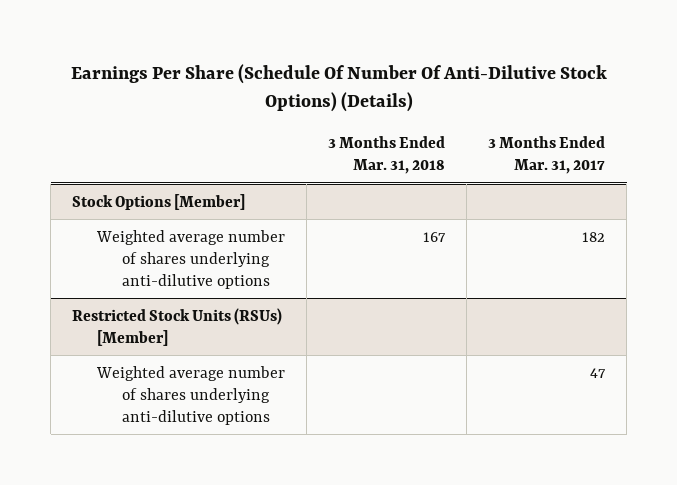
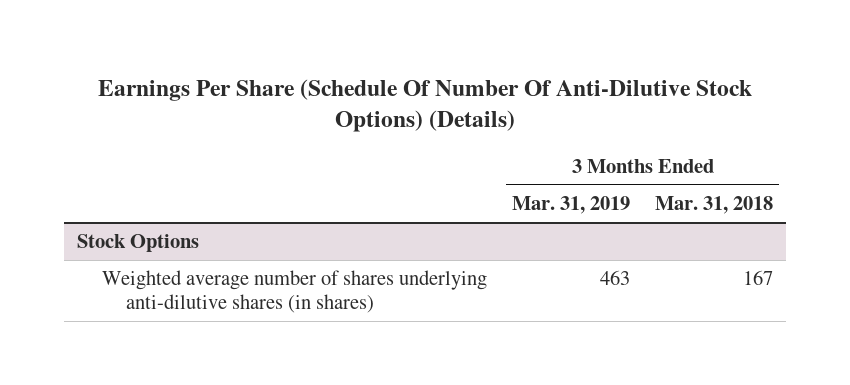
[488,136,606,175] 3 Months Ended Mar. 31, 2017 -> none
none -> [511,196,630,215] Mar. 31, 2019
[72,307,283,346] Restricted Stock Units (RSUs) [Member] -> none
[96,365,286,425] Weighted average number of shares underlying anti-dilutive options -> none
[72,193,246,210] Stock Options [Member] -> [76,234,199,253] Stock Options
[96,229,286,289] Weighted average number of shares underlying anti-dilutive options -> [101,270,487,313] Weighted average number of shares underlying anti-dilutive shares (in shares)

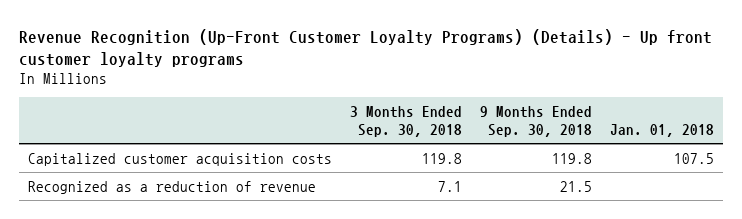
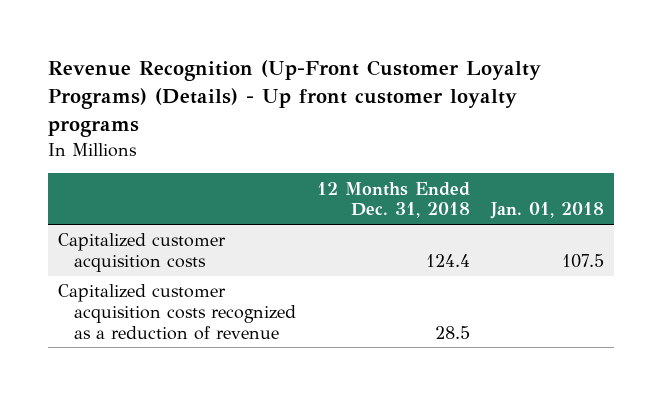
[350,106,463,137] 3 Months Ended Sep. 30, 2018 -> none
[480,106,593,137] 9 Months Ended Sep. 30, 2018 -> none
none -> [316,181,470,219] 12 Months Ended Dec. 31, 2018
[28,180,317,194] Recognized as a reduction of revenue -> [58,284,297,340] Capitalized customer acquisition costs recognized as a reduction of revenue

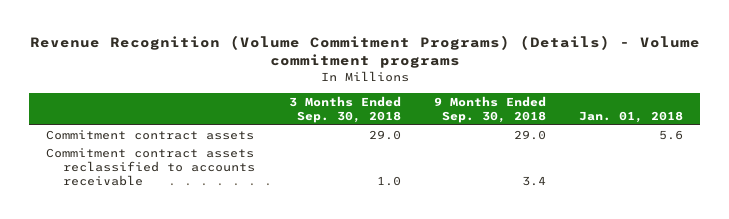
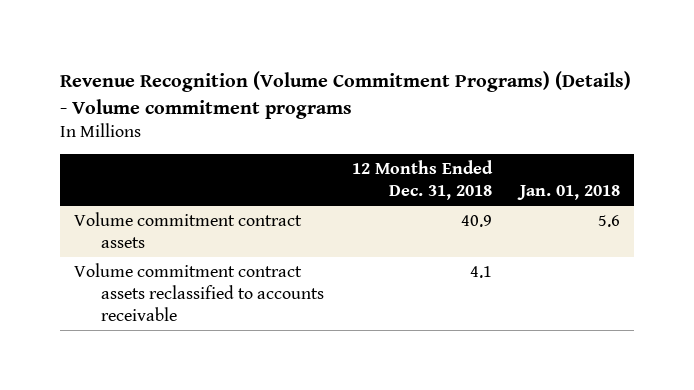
[288,95,401,123] 3 Months Ended Sep. 30, 2018 -> none
[433,95,546,123] 9 Months Ended Sep. 30, 2018 -> none
none -> [352,160,494,201] 12 Months Ended Dec. 31, 2018
[46,130,255,141] Commitment contract assets -> [73,211,302,248] Volume commitment contract assets
[46,148,256,187] Commitment contract assets reclassified to accounts receivable -> [73,262,325,321] Volume commitment contract assets reclassified to accounts receivable

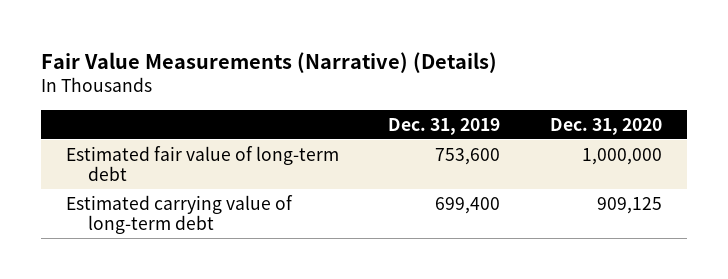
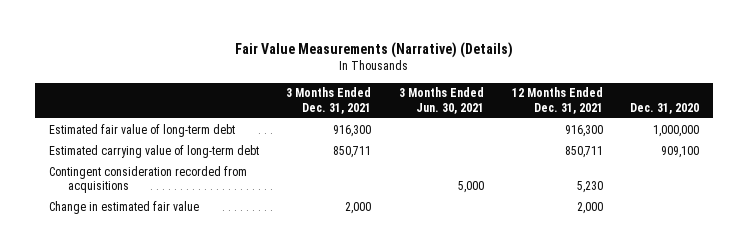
[388,117,501,135] Dec. 31, 2019 -> none
none -> [286,87,372,114] 3 Months Ended Dec. 31, 2021
none -> [399,87,485,114] 3 Months Ended Jun. 30, 2021
none -> [511,87,603,114] 12 Months Ended Dec. 31, 2021
[596,196,662,214] 909,125 -> [661,145,700,158] 909,100
none -> [48,165,247,194] Contingent consideration recorded from acquisitions
none -> [48,200,199,214] Change in estimated fair value

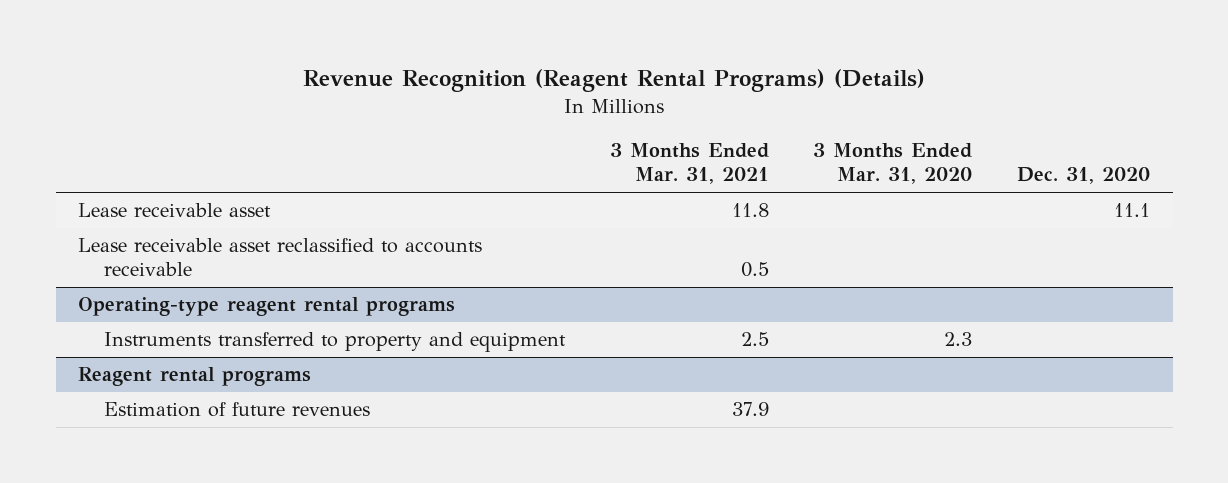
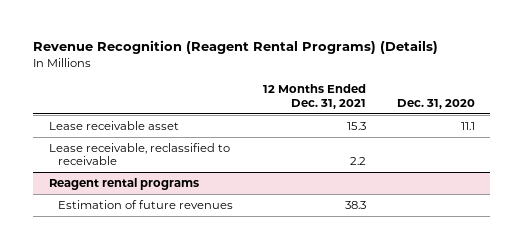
[609,143,769,185] 3 Months Ended Mar. 31, 2021 -> none
[813,143,973,185] 3 Months Ended Mar. 31, 2020 -> none
none -> [263,84,367,109] 12 Months Ended Dec. 31, 2021
[78,297,456,317] Operating-type reagent rental programs -> none
[103,332,566,353] Instruments transferred to property and equipment -> none
[78,238,483,277] Lease receivable asset reclassified to accounts receivable -> [48,142,230,166] Lease receivable, reclassified to receivable

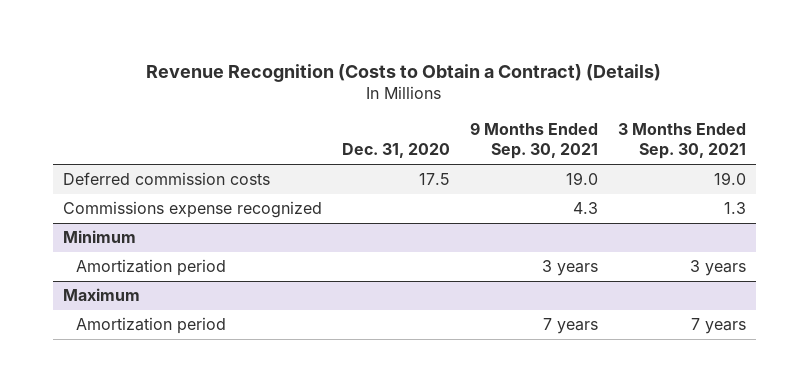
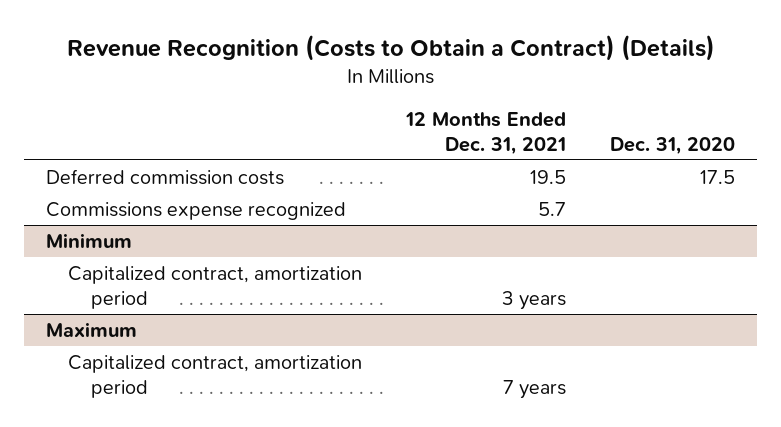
[469,122,598,160] 9 Months Ended Sep. 30, 2021 -> none
[617,123,746,160] 3 Months Ended Sep. 30, 2021 -> none
none -> [405,111,567,155] 12 Months Ended Dec. 31, 2021
[75,259,226,277] Amortization period -> [68,265,363,309] Capitalized contract, amortization period
[75,317,226,335] Amortization period -> [68,354,363,398] Capitalized contract, amortization period

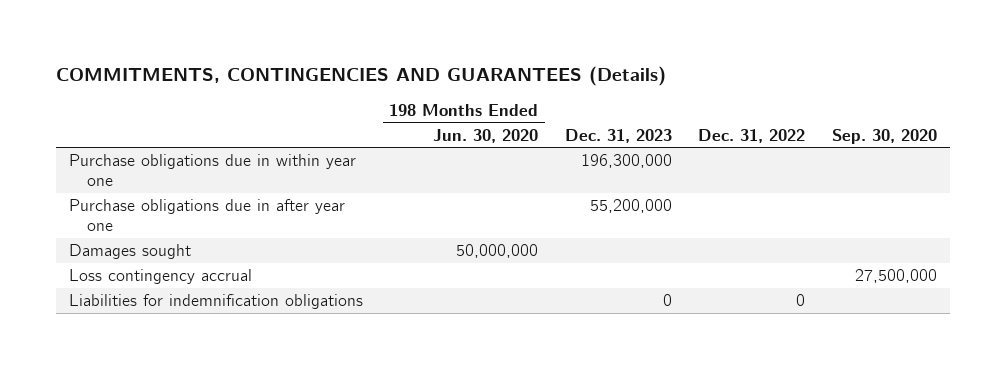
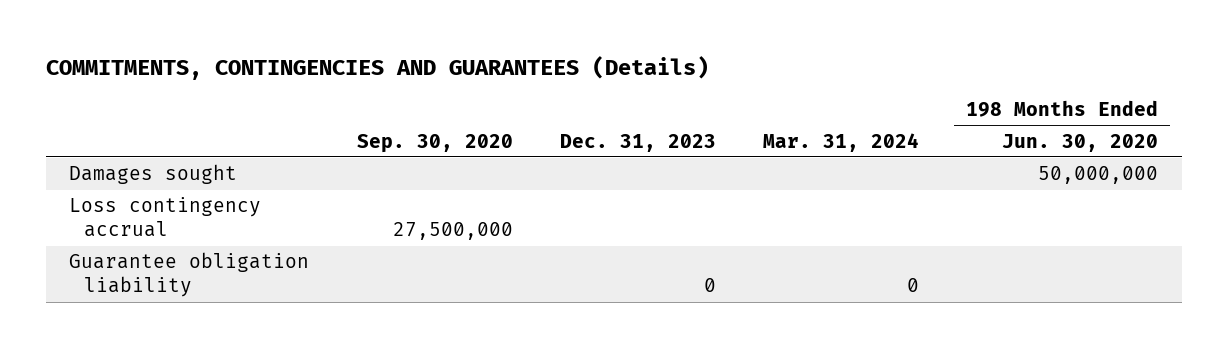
[698,128,806,143] Dec. 31, 2022 -> none
none -> [762,132,919,152] Mar. 31, 2024
[68,154,356,187] Purchase obligations due in within year one -> none
[68,199,345,232] Purchase obligations due in after year one -> none
[68,294,363,310] Liabilities for indemnification obligations -> [69,252,310,298] Guarantee obligation liability

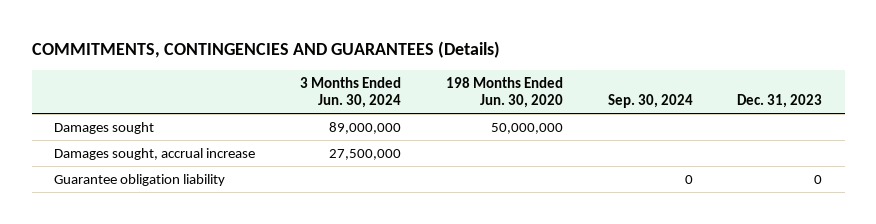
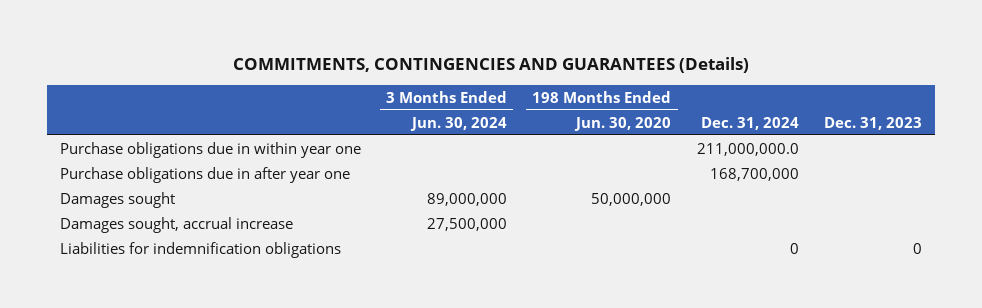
[607,94,693,109] Sep. 30, 2024 -> none
none -> [700,116,799,130] Dec. 31, 2024
none -> [59,141,361,158] Purchase obligations due in within year one
none -> [59,166,350,183] Purchase obligations due in after year one
[53,173,225,186] Guarantee obligation liability -> [59,241,341,258] Liabilities for indemnification obligations

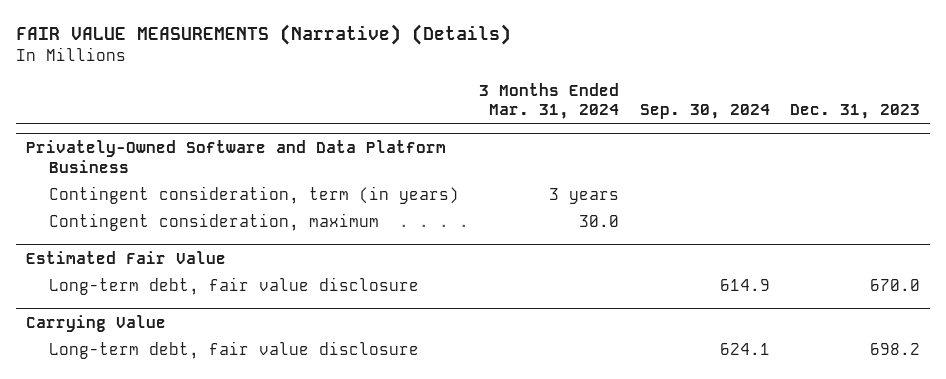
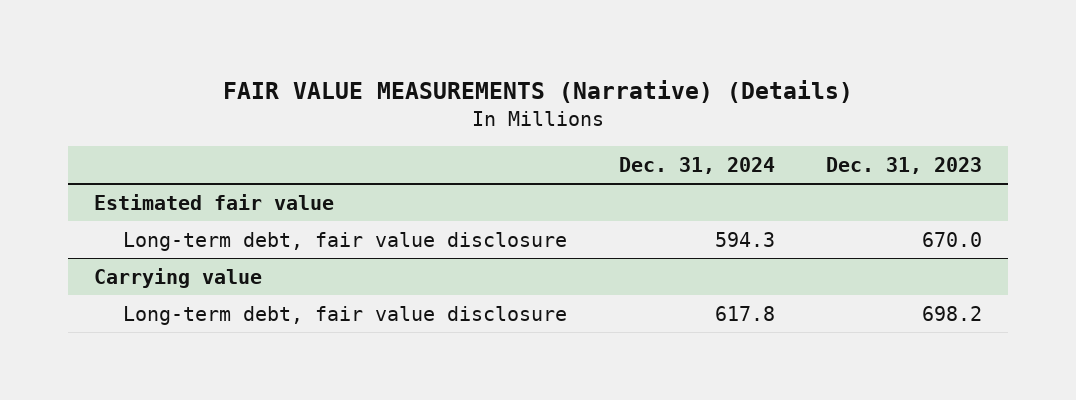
[479,82,620,120] 3 Months Ended Mar. 31, 2024 -> none
[639,104,770,120] Sep. 30, 2024 -> none
none -> [618,157,775,175] Dec. 31, 2024
[26,139,447,173] Privately-Owned Software and Data Platform Business -> none
[48,185,459,204] Contingent consideration, term (in years) -> none
[48,212,379,231] Contingent consideration, maximum -> none
[26,250,227,264] Estimated Fair Value -> [93,193,334,210] Estimated fair value
[26,314,167,332] Carrying Value -> [93,267,262,288] Carrying value

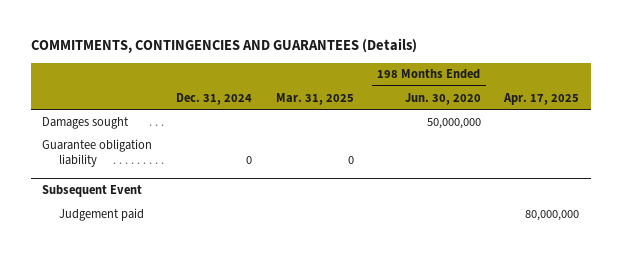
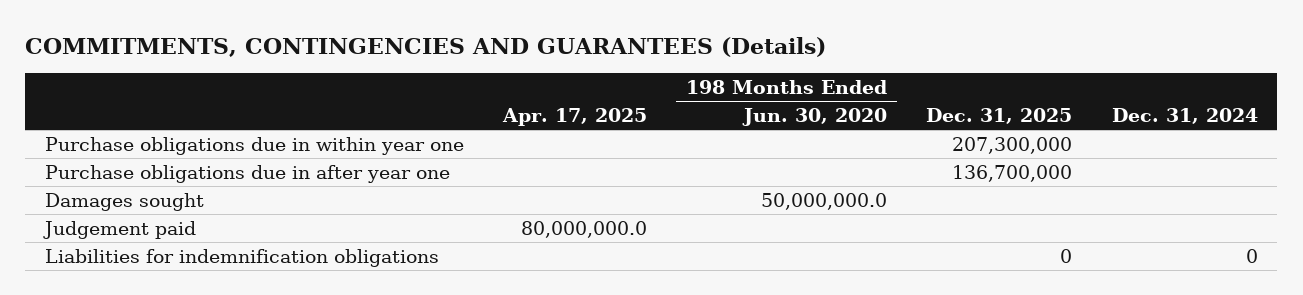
[275,92,354,105] Mar. 31, 2025 -> none
none -> [926,108,1073,125] Dec. 31, 2025
[42,185,143,198] Subsequent Event -> none
[58,207,144,221] Judgement paid -> none
none -> [44,136,464,155] Purchase obligations due in within year one
none -> [44,164,450,183] Purchase obligations due in after year one
[426,117,481,129] 50,000,000 -> [761,192,888,210] 50,000,000.0
none -> [42,220,196,239] Judgement paid
[42,138,153,167] Guarantee obligation liability -> [44,248,439,267] Liabilities for indemnification obligations

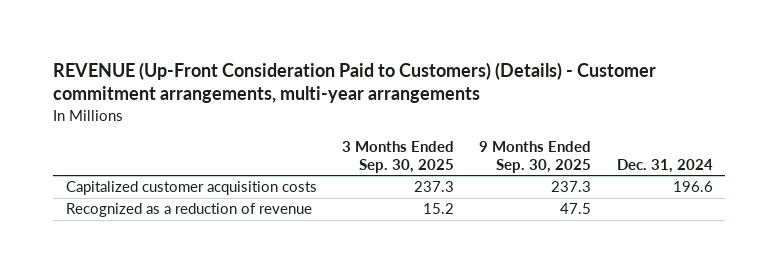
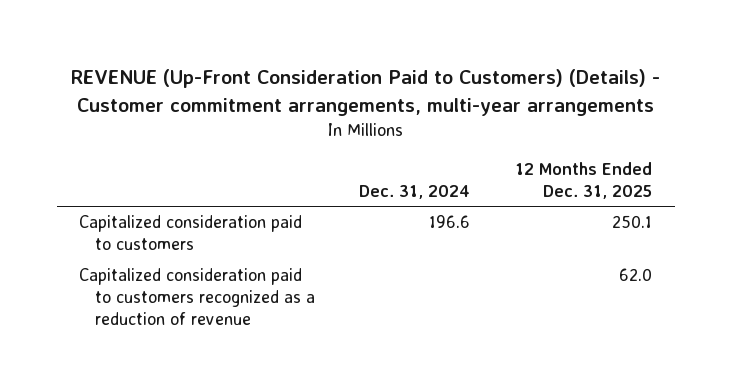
[342,141,455,173] 3 Months Ended Sep. 30, 2025 -> none
[479,141,592,173] 9 Months Ended Sep. 30, 2025 -> none
none -> [515,161,653,199] 12 Months Ended Dec. 31, 2025
[65,181,317,196] Capitalized customer acquisition costs -> [79,215,303,251] Capitalized consideration paid to customers
[65,203,312,218] Recognized as a reduction of revenue -> [79,268,315,326] Capitalized consideration paid to customers recognized as a reduction of revenue

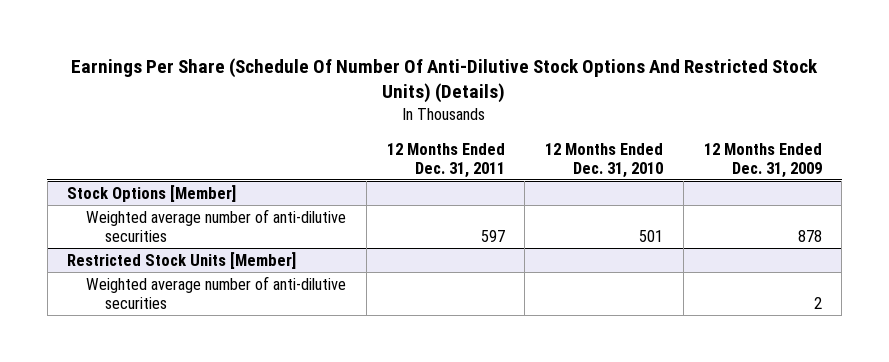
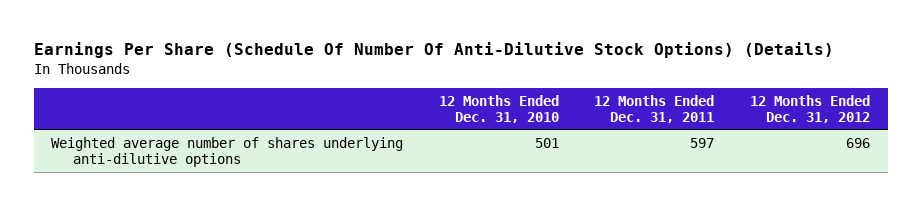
[71,57,819,104] Earnings Per Share (Schedule Of Number Of Anti-Dilutive Stock Options And Restricted Stock Units) (Details) -> [33,42,834,59] Earnings Per Share (Schedule Of Number Of Anti-Dilutive Stock Options) (Details)
[703,142,822,178] 12 Months Ended Dec. 31, 2009 -> none
none -> [749,94,870,123] 12 Months Ended Dec. 31, 2012
[67,184,237,202] Stock Options [Member] -> none
[86,208,347,242] Weighted average number of anti-dilutive securities -> none
[67,251,297,269] Restricted Stock Units [Member] -> none
[86,275,347,309] Weighted average number of anti-dilutive securities -> none
none -> [51,136,404,167] Weighted average number of shares underlying anti-dilutive options

